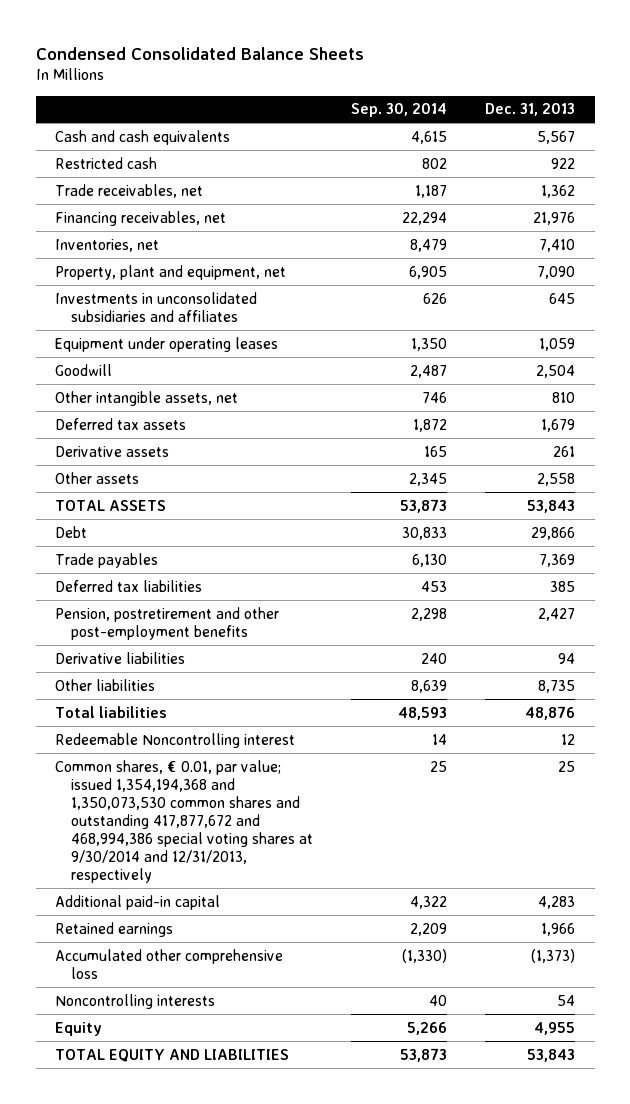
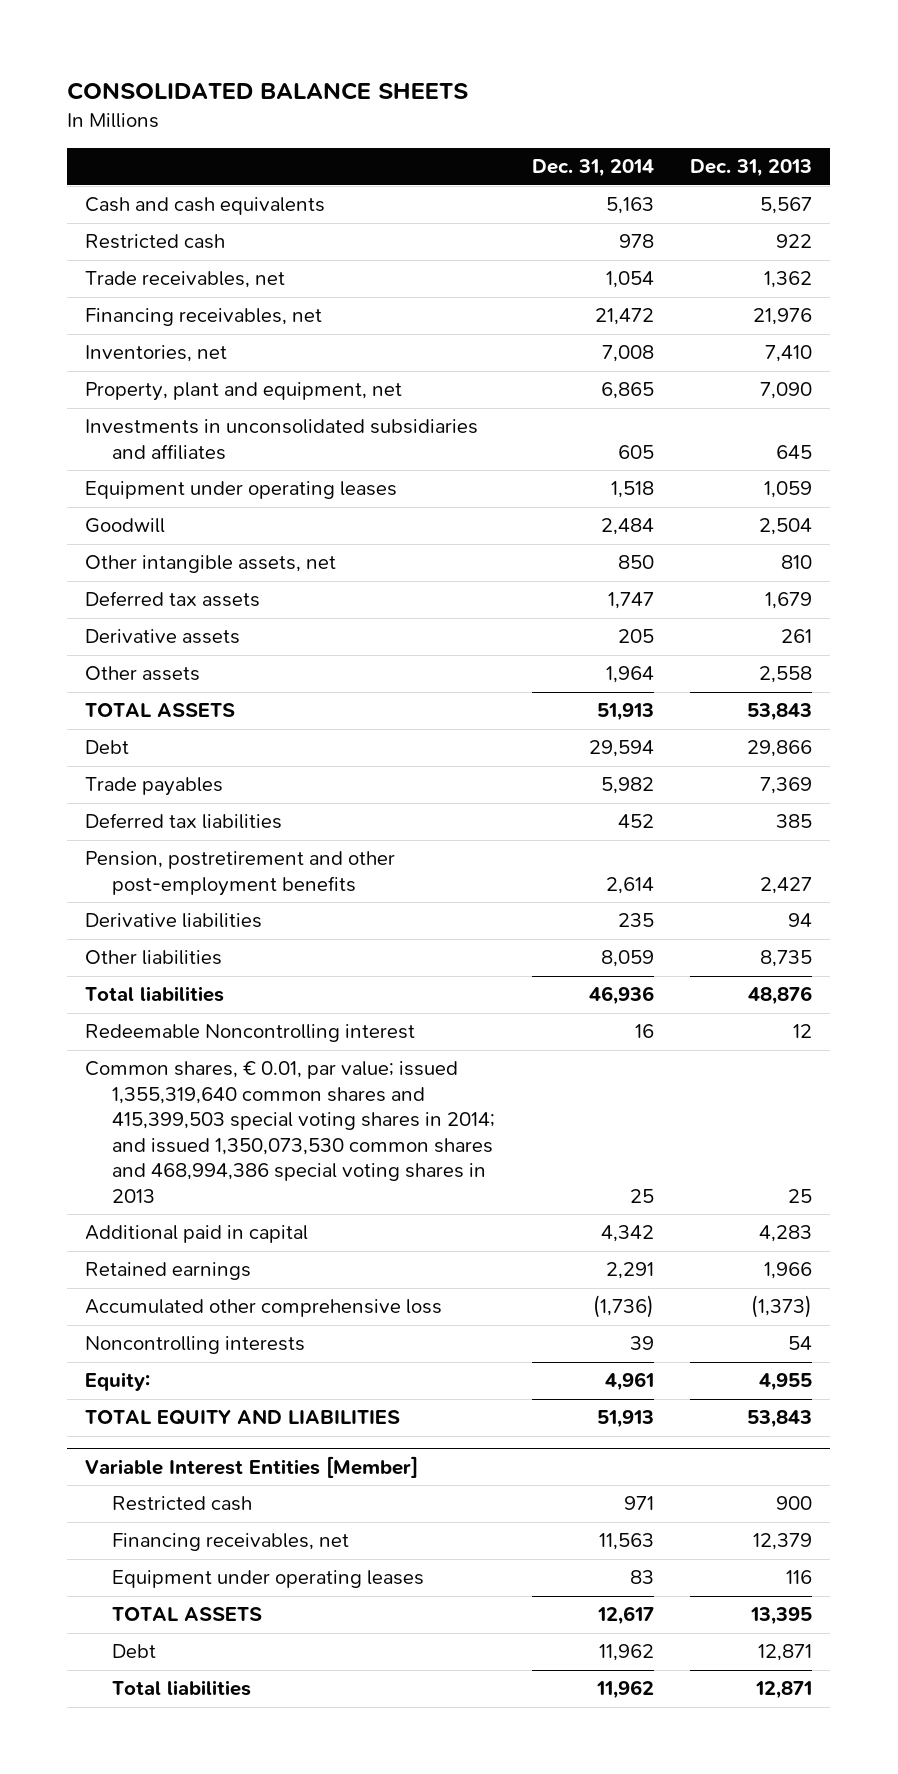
[35,46,364,60] Condensed Consolidated Balance Sheets -> [67,82,469,101] CONSOLIDATED BALANCE SHEETS
[350,103,447,118] Sep. 30, 2014 -> none
none -> [531,159,654,178] Dec. 31, 2014
[55,759,313,884] Common shares, € 0.01, par value; issued 1,354,194,368 and 1,350,073,530 common shares and outstanding 417,877,672 and 468,994,386 special voting shares at 9/30/2014 and 12/31/2013, respectively -> [85,1061,496,1203] Common shares, € 0.01, par value; issued 1,355,319,640 common shares and 415,399,503 special voting shares in 2014; and issued 1,350,073,530 common shares and 468,994,386 special voting shares in 2013
[55,894,221,910] Additional paid-in capital -> [85,1225,309,1244] Additional paid in capital
[55,1021,103,1036] Equity -> [85,1372,151,1392] Equity:
none -> [85,1456,419,1479] Variable Interest Entities [Member]
none -> [112,1496,253,1512] Restricted cash
none -> [112,1533,350,1552] Financing receivables, net
none -> [112,1570,425,1589] Equipment under operating leases
none -> [112,1607,263,1622] TOTAL ASSETS
none -> [112,1644,157,1659] Debt
none -> [112,1680,252,1697] Total liabilities

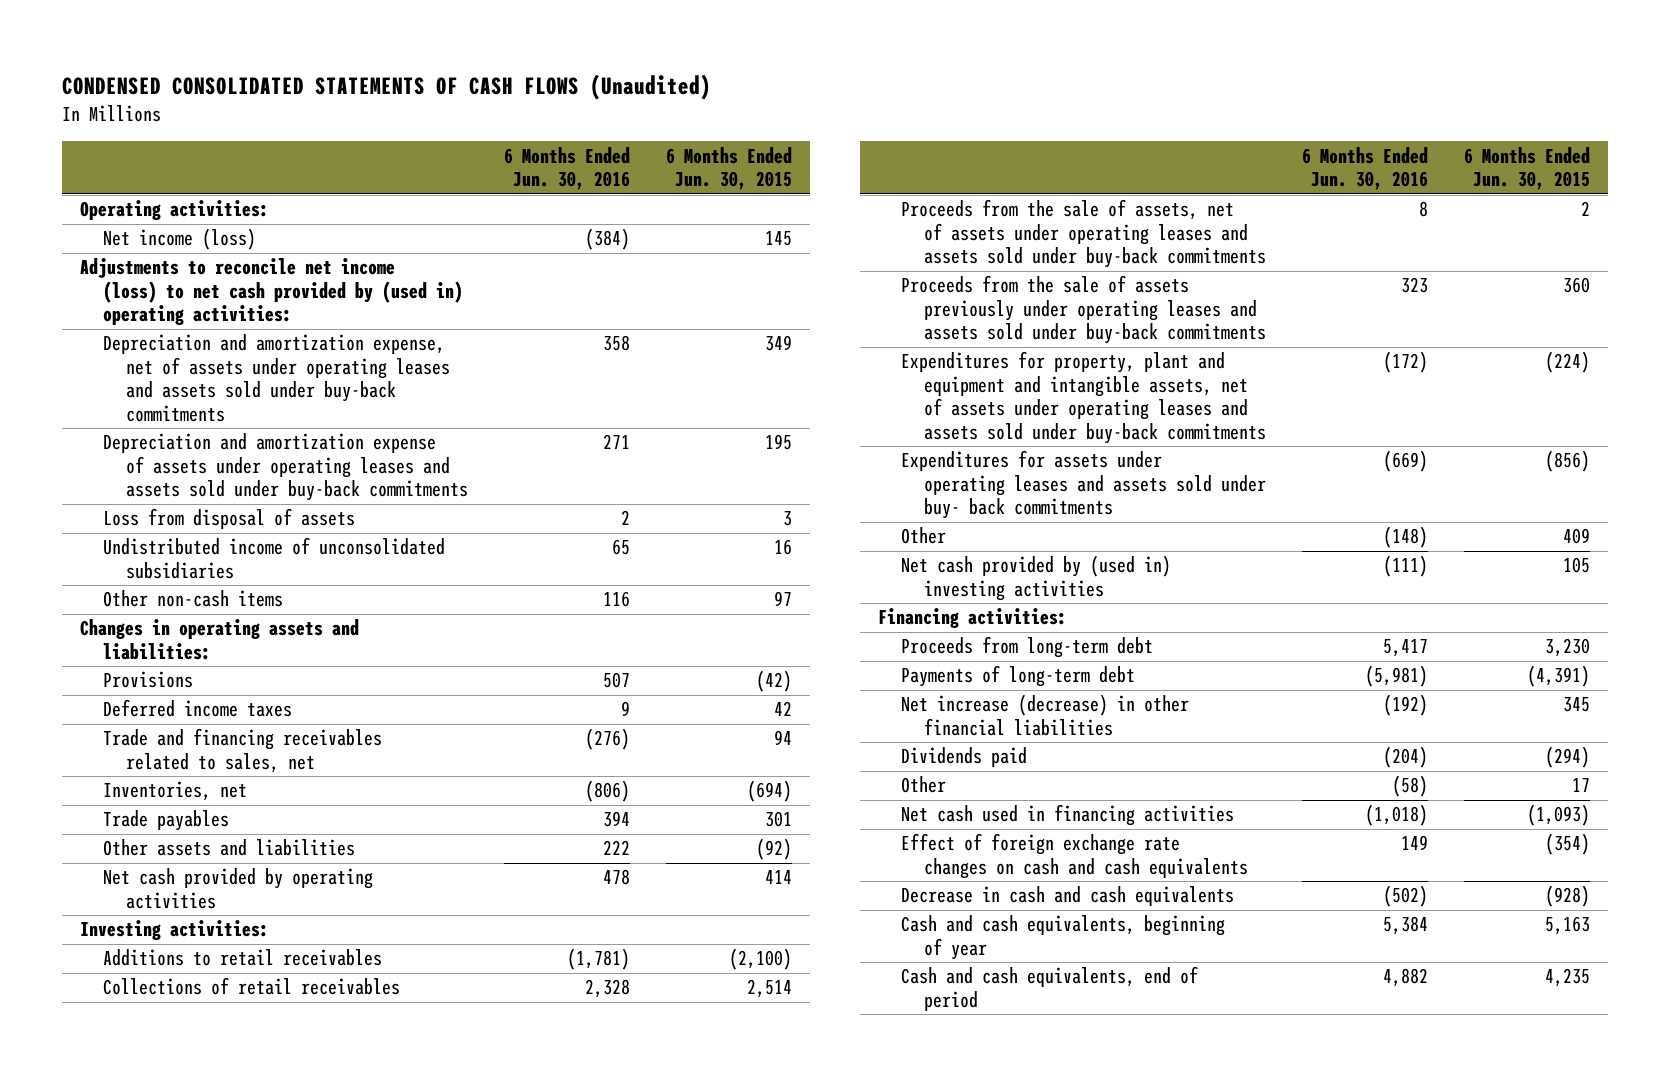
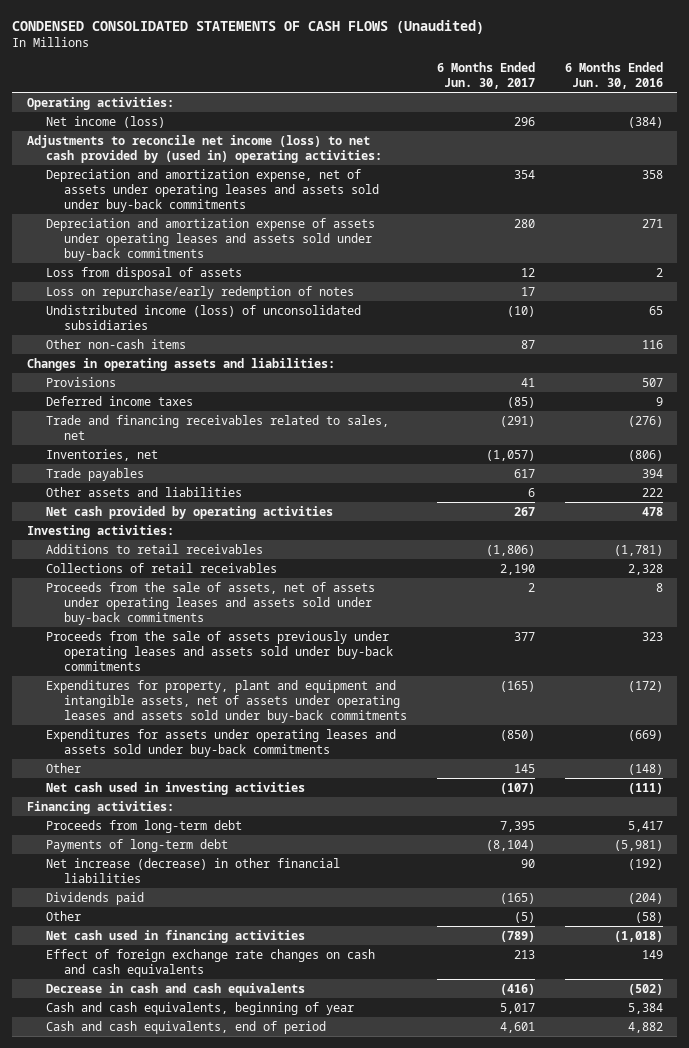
[665,146,792,191] 6 Months Ended Jun. 30, 2015 -> none
none -> [436,62,535,90] 6 Months Ended Jun. 30, 2017
none -> [45,285,354,299] Loss on repurchase/early redemption of notes
[103,537,446,579] Undistributed income of unconsolidated subsidiaries -> [45,304,361,330] Undistributed income (loss) of unconsolidated subsidiaries
[901,450,1266,520] Expenditures for assets under operating leases and assets sold under buy- back commitments -> [45,728,396,757] Expenditures for assets under operating leases and assets sold under buy-back commitments
[901,555,1172,601] Net cash provided by (used in) investing activities -> [45,781,305,795] Net cash used in investing activities

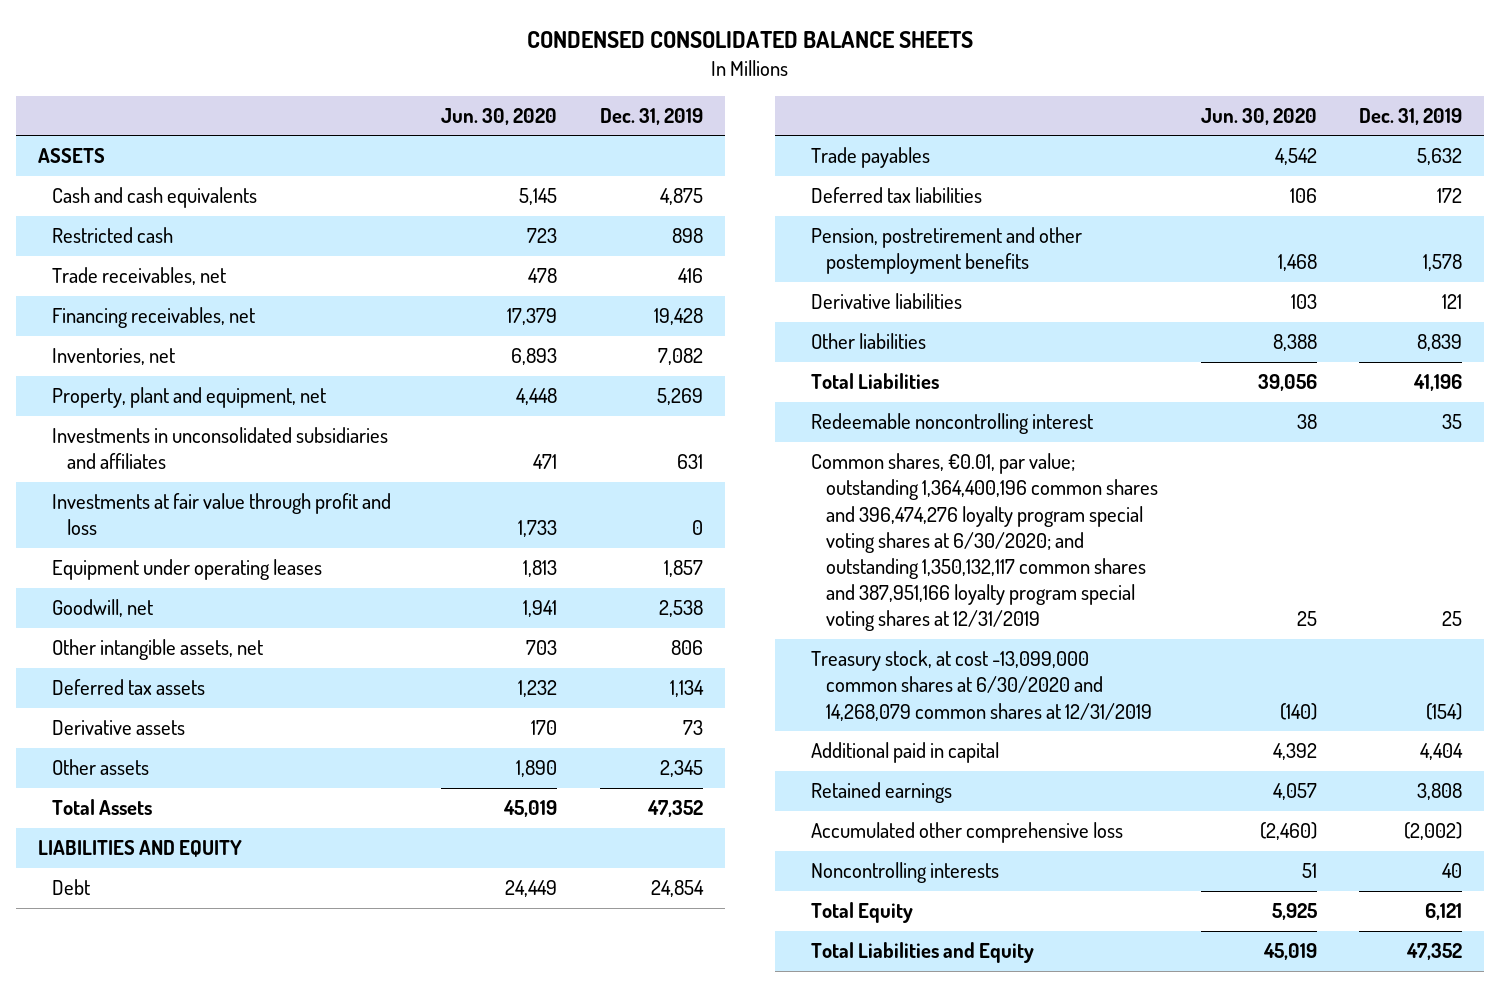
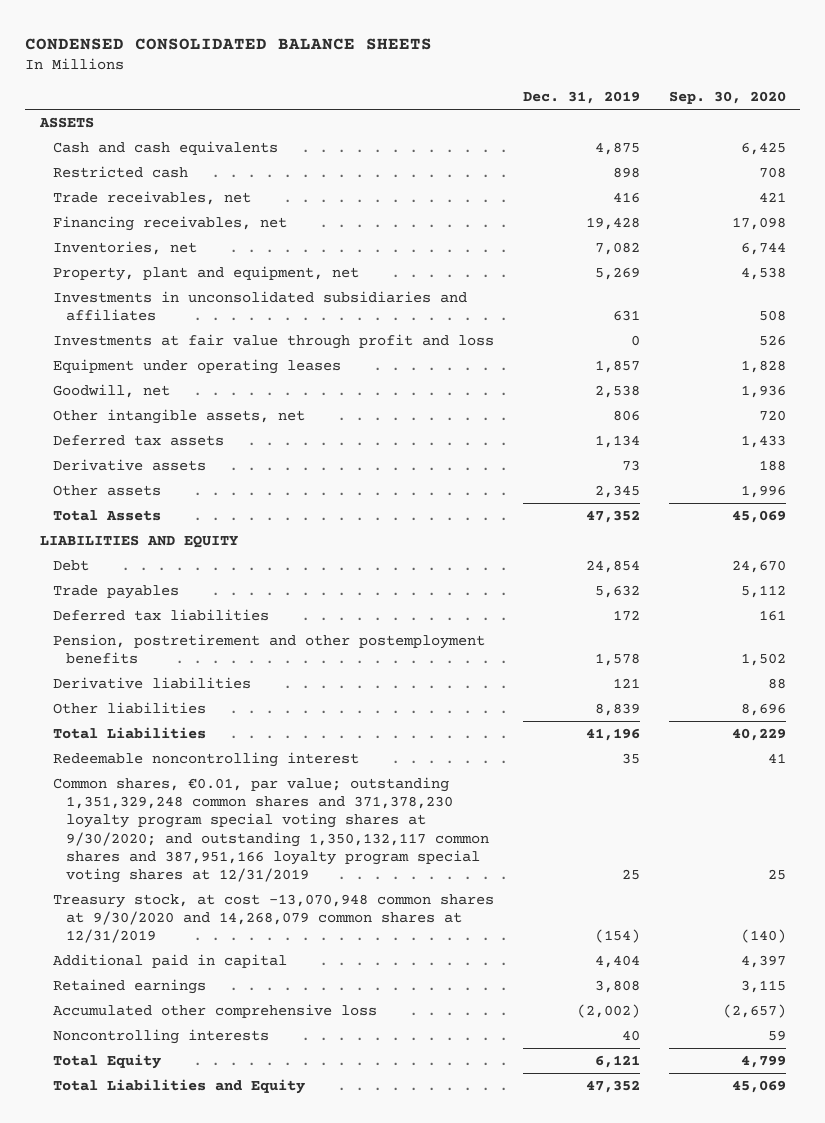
[441,108,558,126] Jun. 30, 2020 -> none
none -> [668,91,786,105] Sep. 30, 2020
[811,453,1158,632] Common shares, €0.01, par value; outstanding 1,364,400,196 common shares and 396,474,276 loyalty program special voting shares at 6/30/2020; and outstanding 1,350,132,117 common shares and 387,951,166 loyalty program special voting shares at 12/31/2019 -> [52,776,489,884] Common shares, €0.01, par value; outstanding 1,351,329,248 common shares and 371,378,230 loyalty program special voting shares at 9/30/2020; and outstanding 1,350,132,117 common shares and 387,951,166 loyalty program special voting shares at 12/31/2019
[811,650,1152,721] Treasury stock, at cost -13,099,000 common shares at 6/30/2020 and 14,268,079 common shares at 12/31/2019 -> [52,893,494,944] Treasury stock, at cost -13,070,948 common shares at 9/30/2020 and 14,268,079 common shares at 12/31/2019

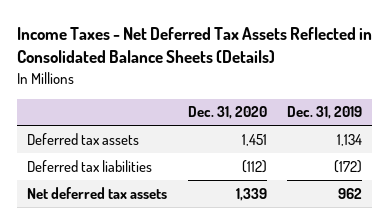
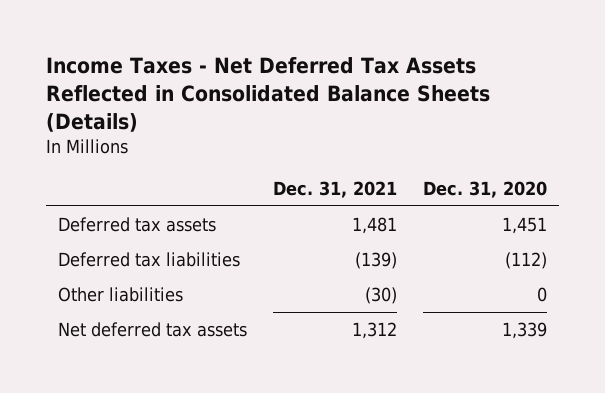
[286,106,362,120] Dec. 31, 2019 -> none
none -> [272,180,397,198] Dec. 31, 2021
none -> [58,286,184,302] Other liabilities

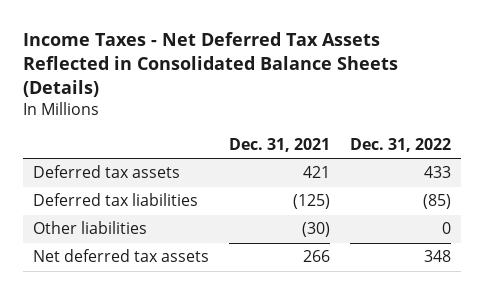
[422,180,547,198] Dec. 31, 2020 -> none
none -> [350,137,452,152] Dec. 31, 2022
[351,216,397,234] 1,481 -> [302,166,330,179] 421
[354,251,397,269] (139) -> [292,194,330,210] (125)
[351,321,397,339] 1,312 -> [302,250,330,263] 266

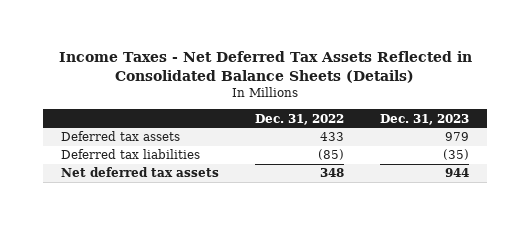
[228,137,330,152] Dec. 31, 2021 -> none
none -> [380,113,470,125] Dec. 31, 2023
[32,221,147,235] Other liabilities -> none

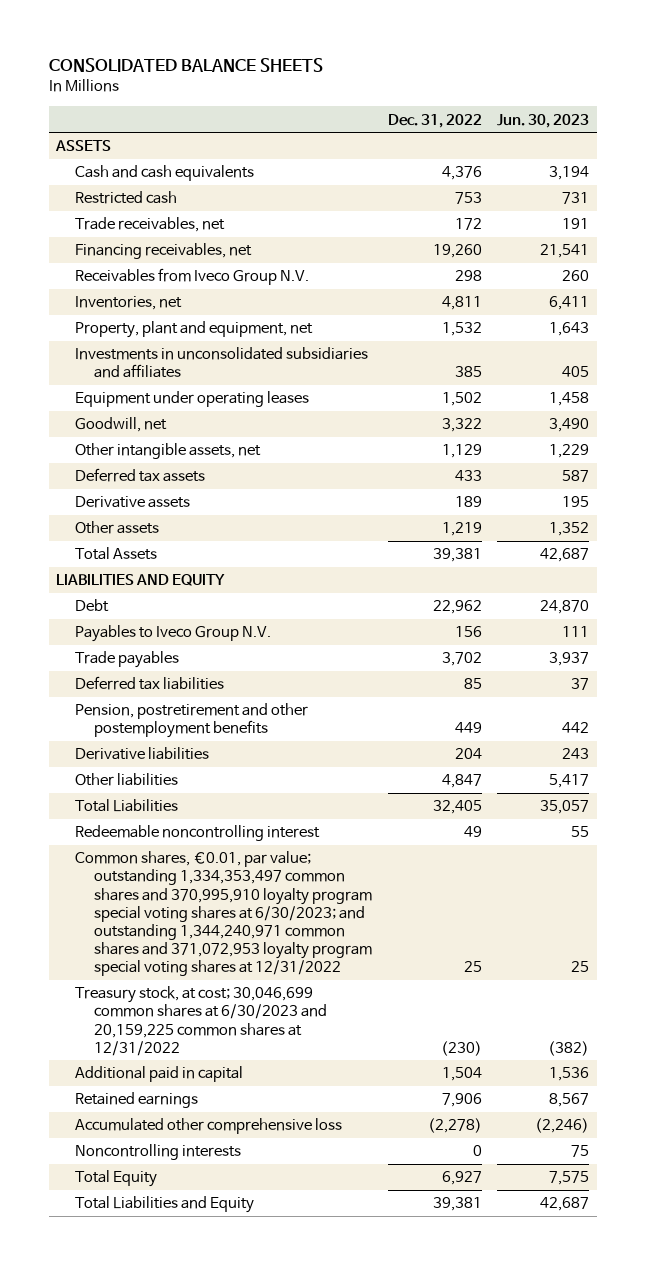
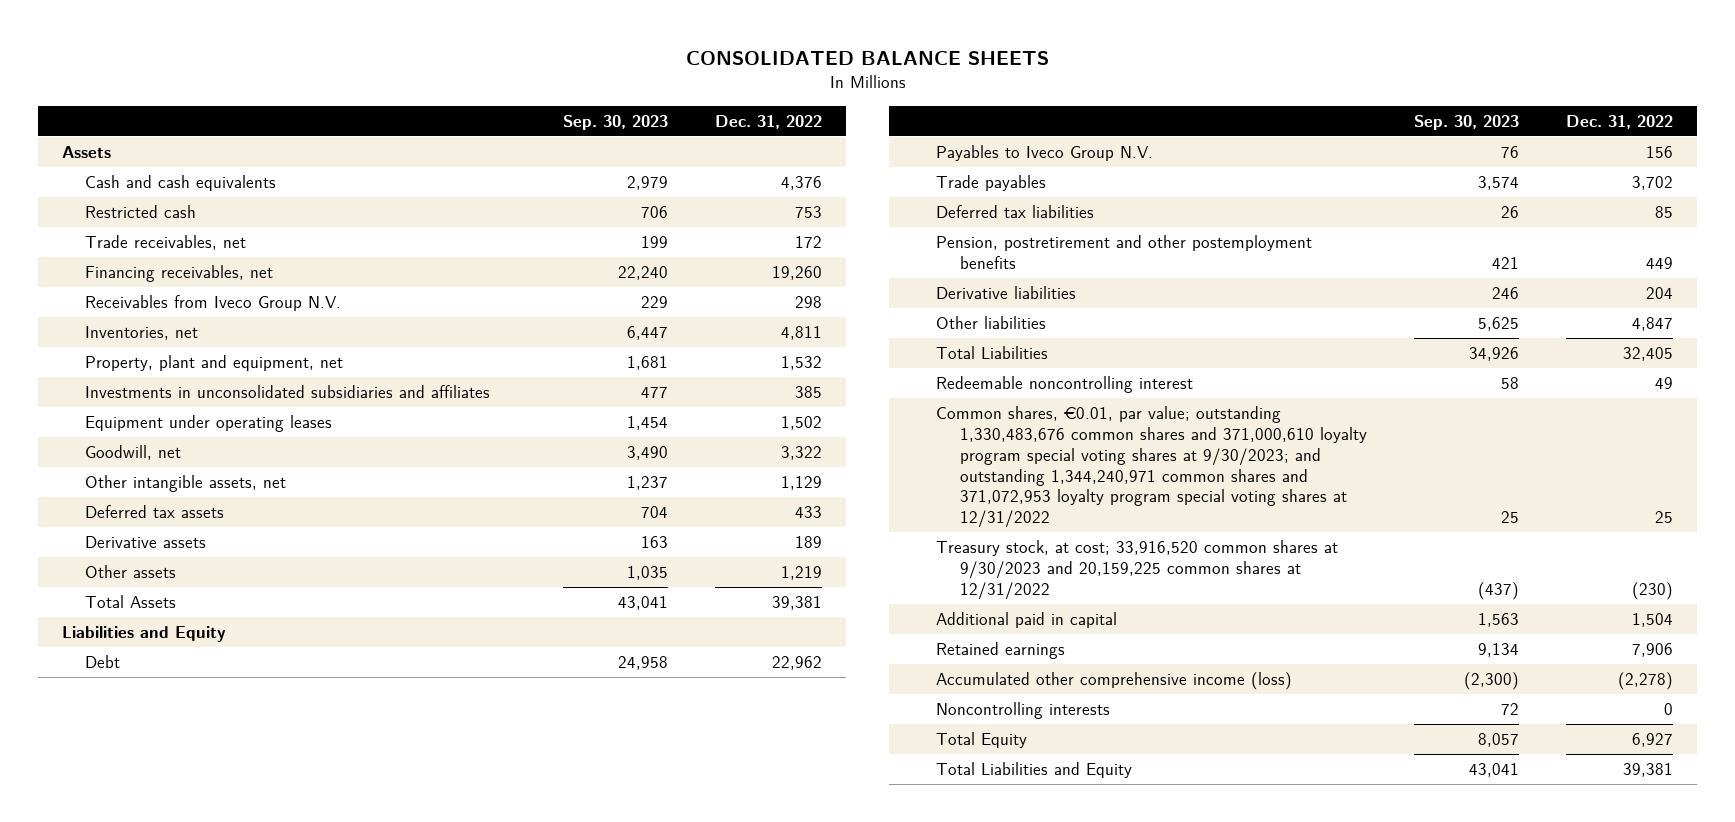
[497,113,590,128] Jun. 30, 2023 -> none
none -> [563,114,669,130] Sep. 30, 2023
[55,140,112,152] ASSETS -> [61,145,111,158] Assets
[56,574,226,587] LIABILITIES AND EQUITY -> [61,625,226,642] Liabilities and Equity
[75,851,373,977] Common shares, €0.01, par value; outstanding 1,334,353,497 common shares and 370,995,910 loyalty program special voting shares at 6/30/2023; and outstanding 1,344,240,971 common shares and 371,072,953 loyalty program special voting shares at 12/31/2022 -> [936,405,1367,529] Common shares, €0.01, par value; outstanding 1,330,483,676 common shares and 371,000,610 loyalty program special voting shares at 9/30/2023; and outstanding 1,344,240,971 common shares and 371,072,953 loyalty program special voting shares at 12/31/2022
[75,986,328,1056] Treasury stock, at cost; 30,046,699 common shares at 6/30/2023 and 20,159,225 common shares at 12/31/2022 -> [936,539,1339,600] Treasury stock, at cost; 33,916,520 common shares at 9/30/2023 and 20,159,225 common shares at 12/31/2022
[75,1118,343,1135] Accumulated other comprehensive loss -> [936,671,1293,690] Accumulated other comprehensive income (loss)

